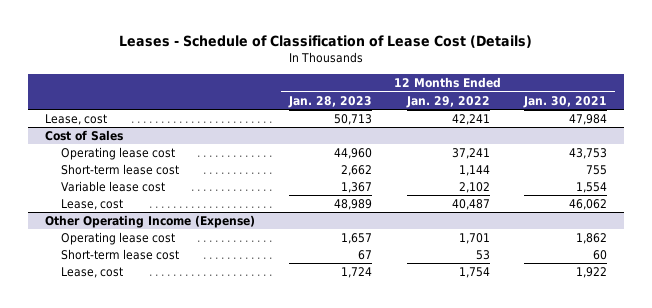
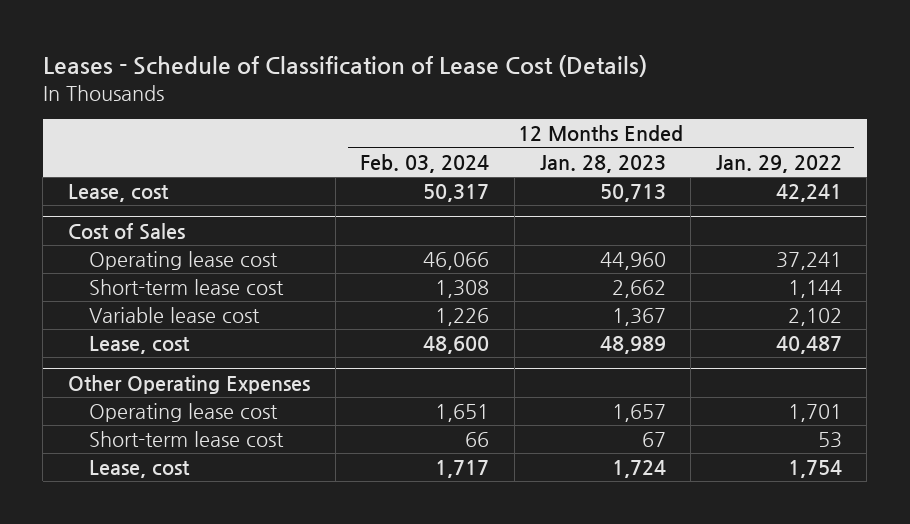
[522,95,607,108] Jan. 30, 2021 -> none
none -> [360,153,490,173] Feb. 03, 2024
[44,215,255,229] Other Operating Income (Expense) -> [68,374,311,394] Other Operating Expenses

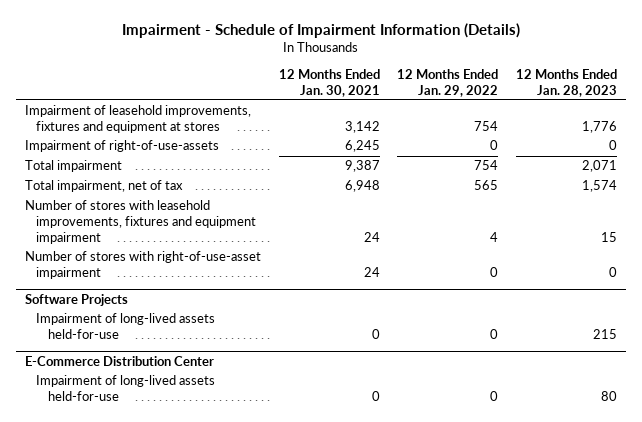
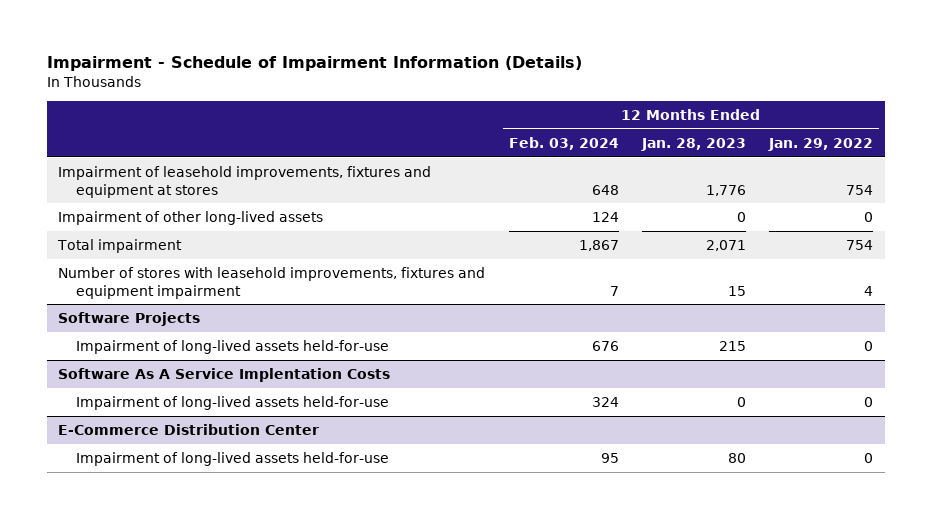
[278,68,380,97] 12 Months Ended Jan. 30, 2021 -> none
none -> [508,136,619,150] Feb. 03, 2024
[24,140,219,153] Impairment of right-of-use-assets -> none
none -> [58,210,324,225] Impairment of other long-lived assets
[24,180,183,193] Total impairment, net of tax -> none
[24,251,261,280] Number of stores with right-of-use-asset impairment -> none
none -> [58,367,391,382] Software As A Service Implentation Costs
none -> [75,395,389,410] Impairment of long-lived assets held-for-use

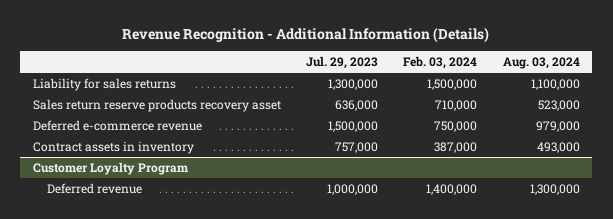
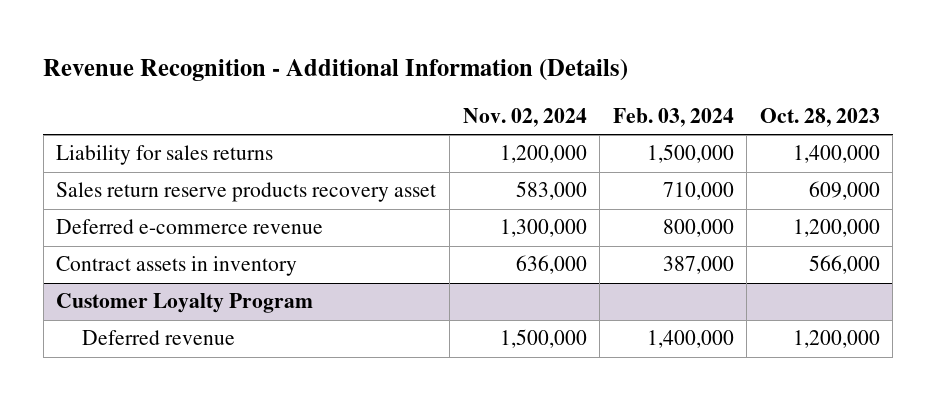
[306,56,379,70] Jul. 29, 2023 -> none
[502,57,580,70] Aug. 03, 2024 -> none
none -> [462,107,587,127] Nov. 02, 2024
none -> [759,107,880,127] Oct. 28, 2023
[434,120,478,132] 750,000 -> [662,219,734,238] 800,000

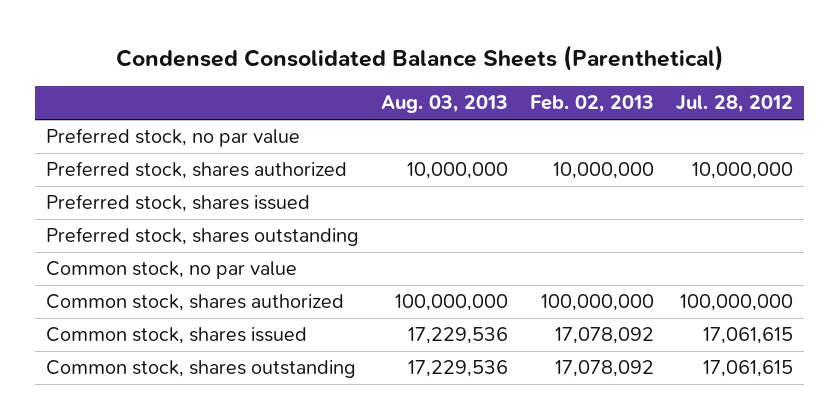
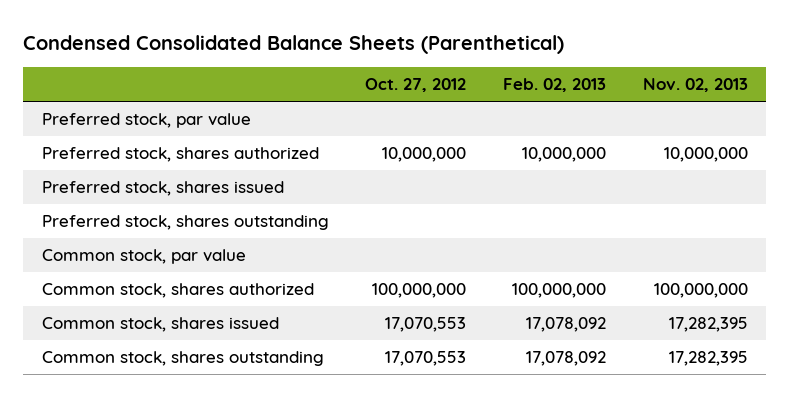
[381,95,509,114] Aug. 03, 2013 -> none
[676,95,794,114] Jul. 28, 2012 -> none
none -> [365,78,467,93] Oct. 27, 2012
none -> [642,78,748,93] Nov. 02, 2013
[46,128,301,148] Preferred stock, no par value -> [41,113,251,129] Preferred stock, par value
[46,261,298,280] Common stock, no par value -> [41,249,246,265] Common stock, par value

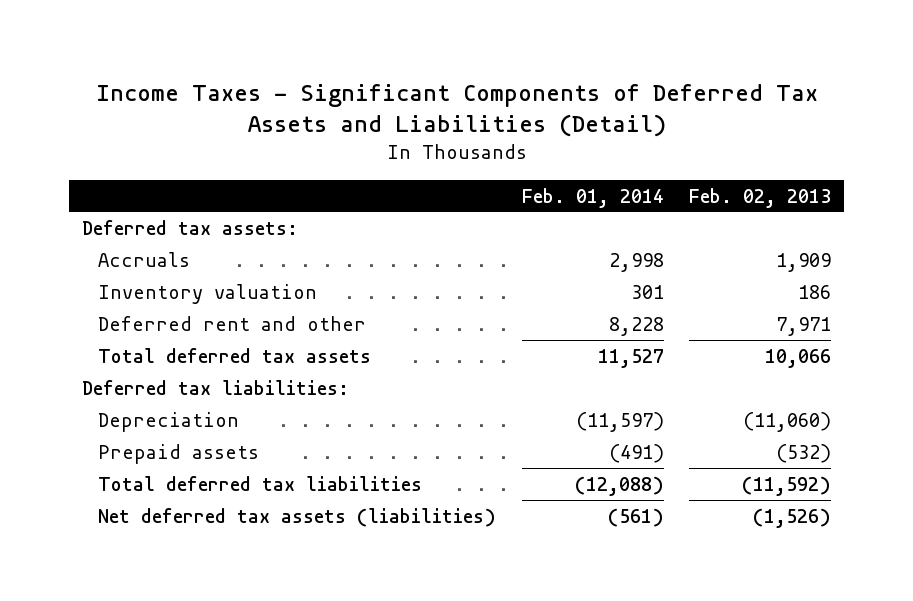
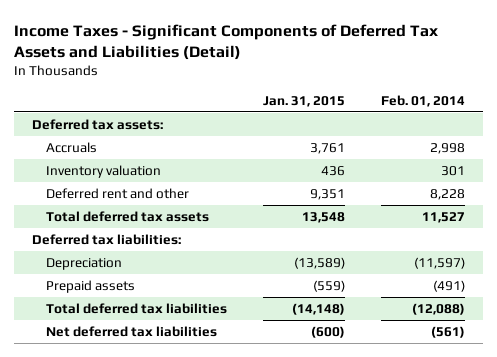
[689,187,832,208] Feb. 02, 2013 -> none
none -> [263,95,346,107] Jan. 31, 2015
[97,507,496,527] Net deferred tax assets (liabilities) -> [46,325,218,337] Net deferred tax liabilities

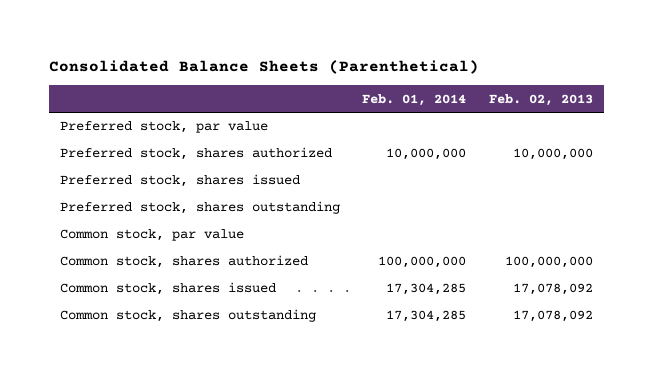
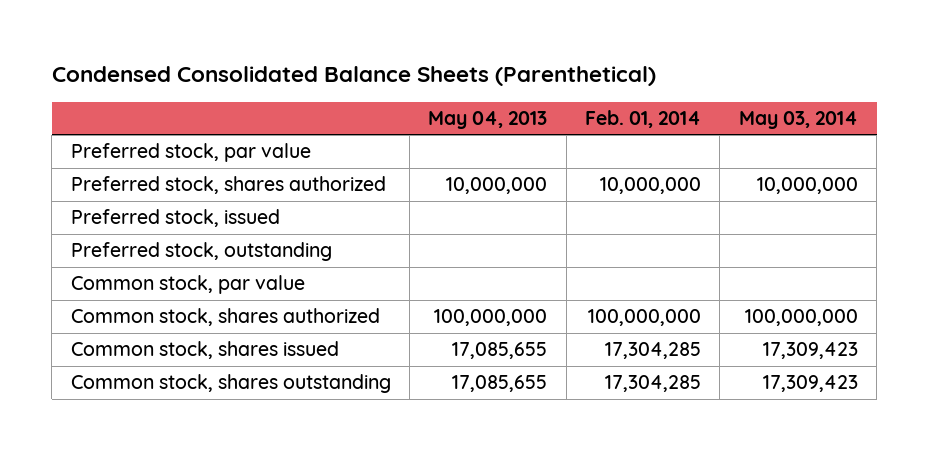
[49,60,480,75] Consolidated Balance Sheets (Parenthetical) -> [51,66,656,87] Condensed Consolidated Balance Sheets (Parenthetical)
[488,93,593,106] Feb. 02, 2013 -> none
none -> [428,111,548,130] May 04, 2013
none -> [738,111,858,130] May 03, 2014
[60,174,301,188] Preferred stock, shares issued -> [70,209,280,228] Preferred stock, issued
[60,201,341,215] Preferred stock, shares outstanding -> [70,242,332,262] Preferred stock, outstanding

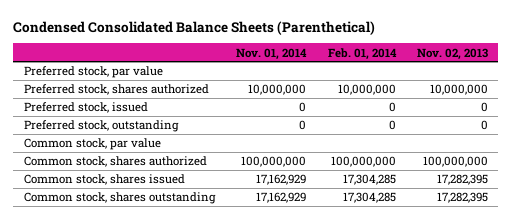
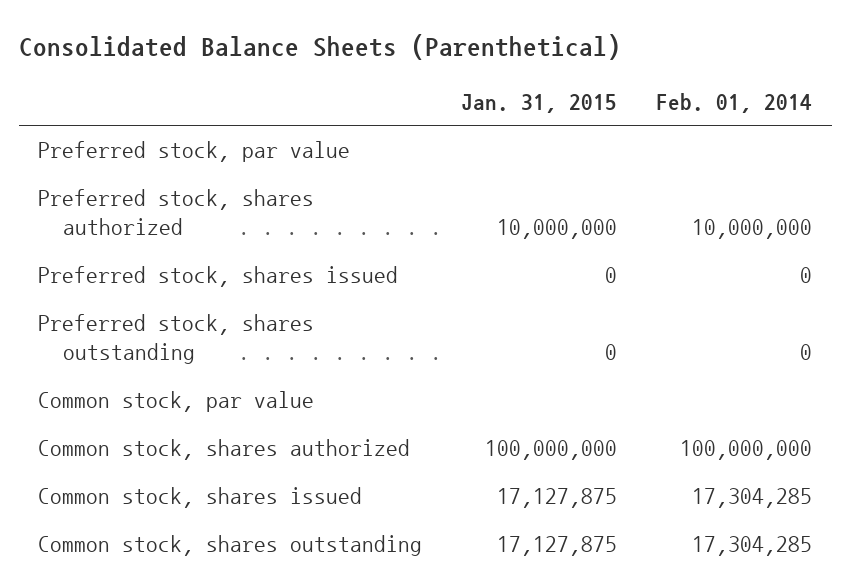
[13,20,376,35] Condensed Consolidated Balance Sheets (Parenthetical) -> [18,33,621,60] Consolidated Balance Sheets (Parenthetical)
[236,47,308,60] Nov. 01, 2014 -> none
[416,47,488,60] Nov. 02, 2013 -> none
none -> [461,93,618,113] Jan. 31, 2015
[24,102,149,114] Preferred stock, issued -> [38,266,399,288] Preferred stock, shares issued
[24,120,180,133] Preferred stock, outstanding -> [38,314,315,365] Preferred stock, shares outstanding

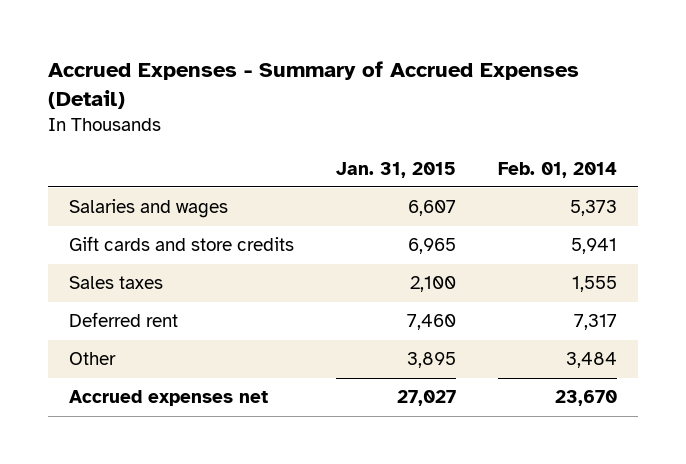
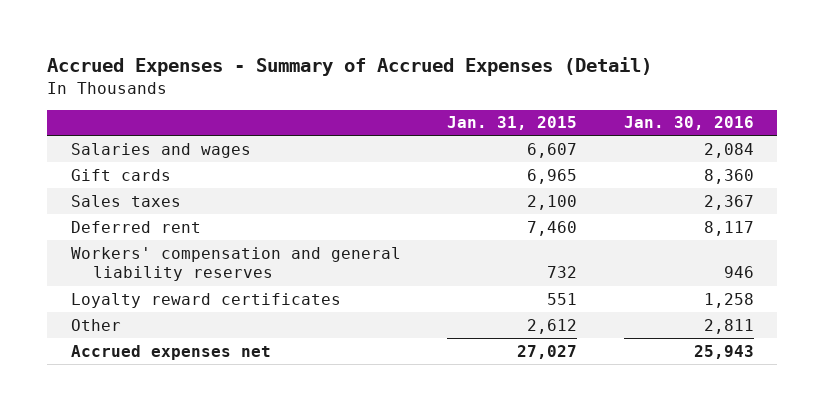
[497,161,617,178] Feb. 01, 2014 -> none
none -> [623,116,754,131] Jan. 30, 2016
[69,236,295,252] Gift cards and store credits -> [70,168,171,181] Gift cards
none -> [70,246,401,282] Workers' compensation and general liability reserves
none -> [70,292,341,308] Loyalty reward certificates
[407,352,457,369] 3,895 -> [527,318,578,334] 2,612

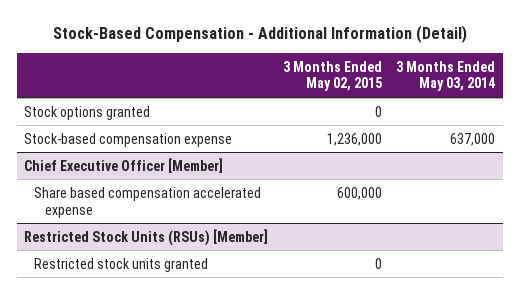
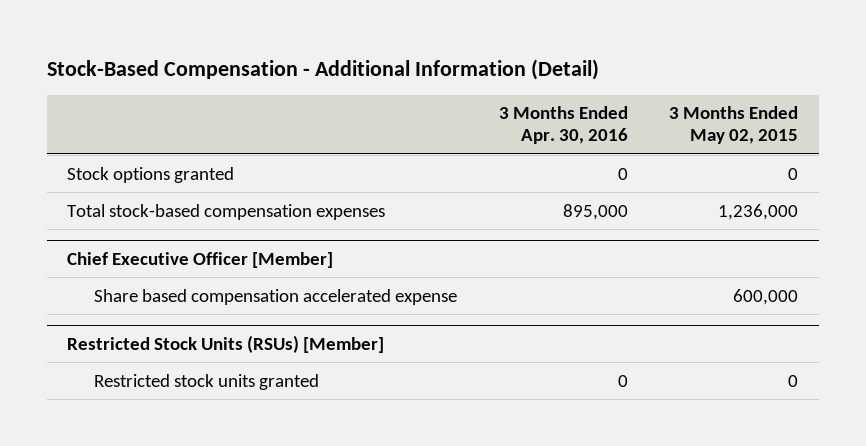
[396,60,496,92] 3 Months Ended May 03, 2014 -> none
none -> [498,106,628,145] 3 Months Ended Apr. 30, 2016
[24,132,233,147] Stock-based compensation expense -> [67,203,386,220] Total stock-based compensation expenses

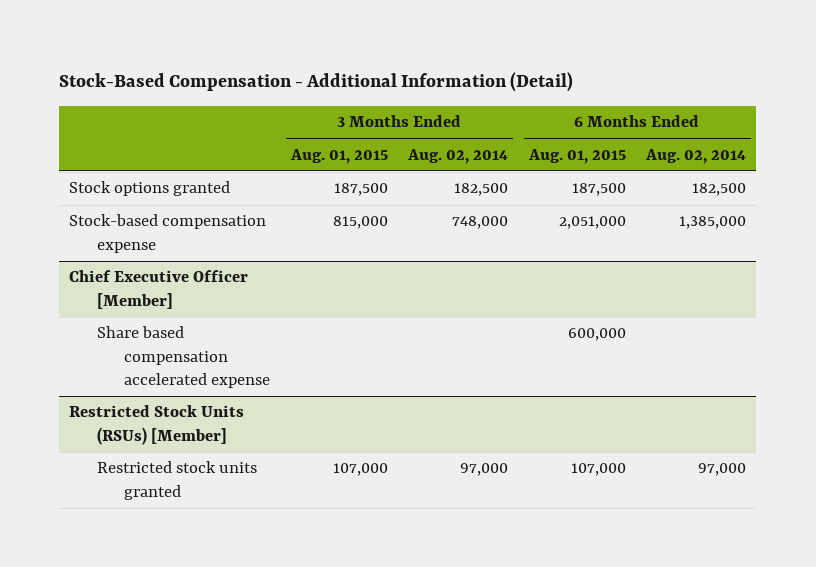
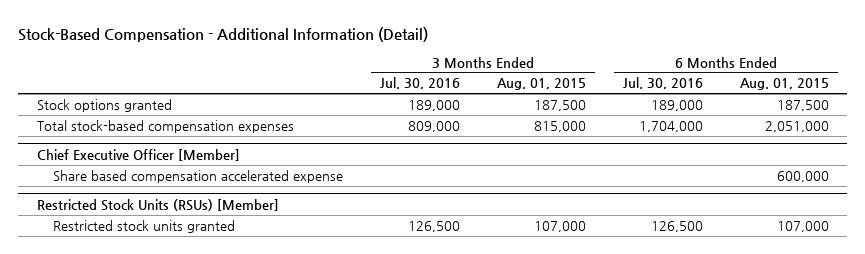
[407,148,509,164] Aug. 02, 2014 -> none
[645,148,747,164] Aug. 02, 2014 -> none
none -> [380,77,461,90] Jul. 30, 2016
none -> [622,77,703,90] Jul. 30, 2016
[69,214,267,253] Stock-based compensation expense -> [36,119,294,133] Total stock-based compensation expenses

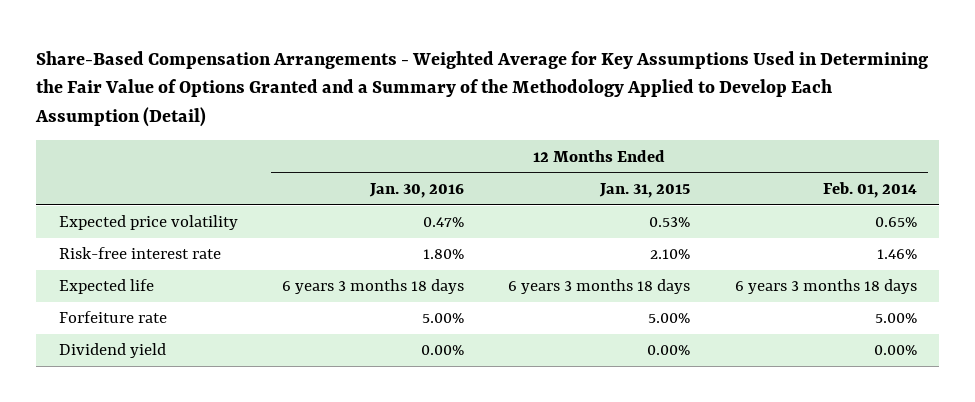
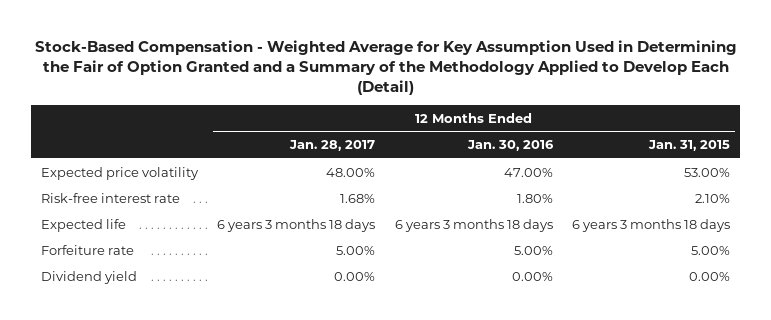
[35,50,929,127] Share-Based Compensation Arrangements - Weighted Average for Key Assumptions Used in Determining the Fair Value of Options Granted and a Summary of the Methodology Applied to Develop Each Assumption (Detail) -> [34,39,737,95] Stock-Based Compensation - Weighted Average for Key Assumption Used in Determining the Fair of Option Granted and a Summary of the Methodology Applied to Develop Each (Detail)
[822,181,917,198] Feb. 01, 2014 -> none
none -> [289,140,376,152] Jan. 28, 2017
[422,217,464,228] 0.47% -> [503,167,553,177] 47.00%
[649,217,691,228] 0.53% -> [684,167,731,177] 53.00%

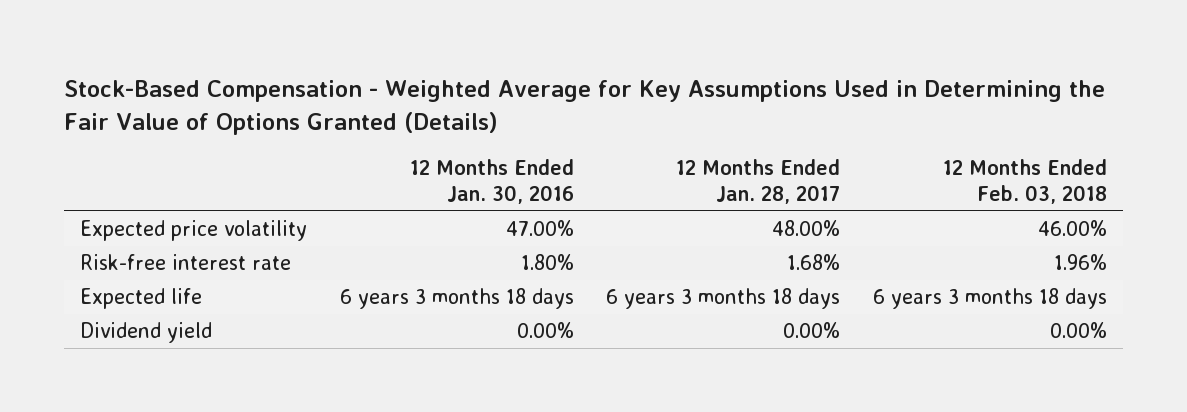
[34,39,737,95] Stock-Based Compensation - Weighted Average for Key Assumption Used in Determining the Fair of Option Granted and a Summary of the Methodology Applied to Develop Each (Detail) -> [63,79,1105,135] Stock-Based Compensation - Weighted Average for Key Assumptions Used in Determining the Fair Value of Options Granted (Details)
[648,140,731,152] Jan. 31, 2015 -> none
none -> [942,159,1107,204] 12 Months Ended Feb. 03, 2018
[41,244,135,255] Forfeiture rate -> none

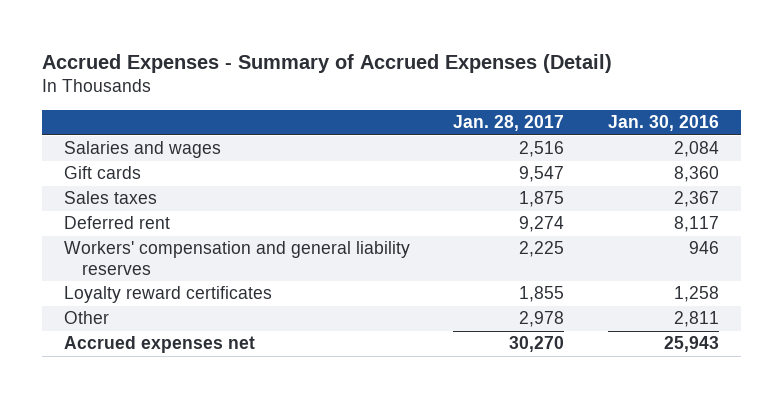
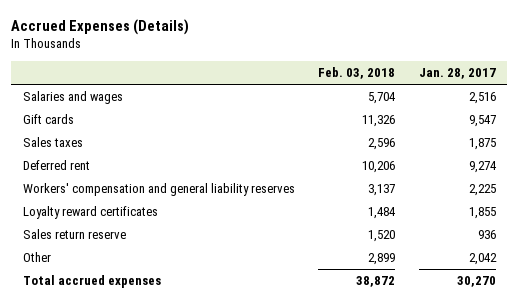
[41,53,612,73] Accrued Expenses - Summary of Accrued Expenses (Detail) -> [11,19,190,36] Accrued Expenses (Details)
[607,115,719,132] Jan. 30, 2016 -> none
none -> [318,67,396,80] Feb. 03, 2018
none -> [22,229,126,240] Sales return reserve
[519,311,565,328] 2,978 -> [468,253,497,266] 2,042
[63,336,255,354] Accrued expenses net -> [22,275,161,289] Total accrued expenses

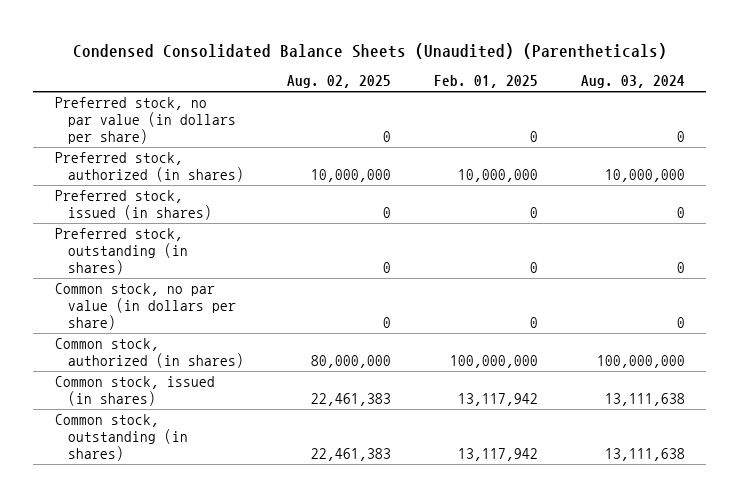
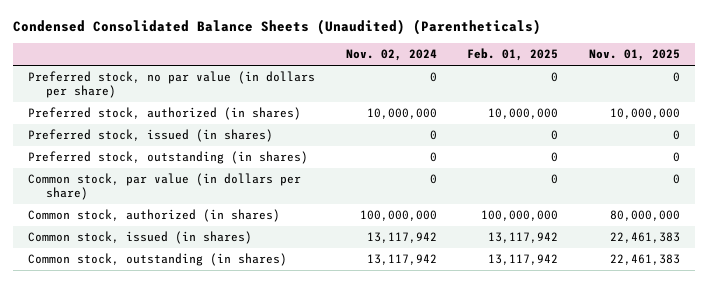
[286,75,391,89] Aug. 02, 2025 -> none
[580,75,685,89] Aug. 03, 2024 -> none
none -> [345,49,437,62] Nov. 02, 2024
none -> [588,49,680,62] Nov. 01, 2025
[54,283,236,331] Common stock, no par value (in dollars per share) -> [28,173,302,201] Common stock, par value (in dollars per share)

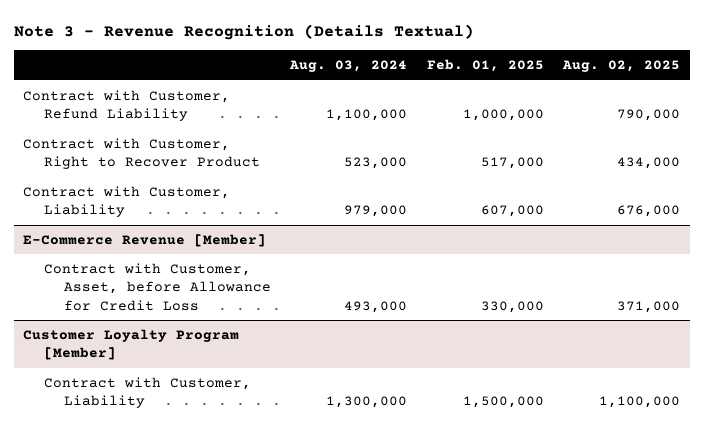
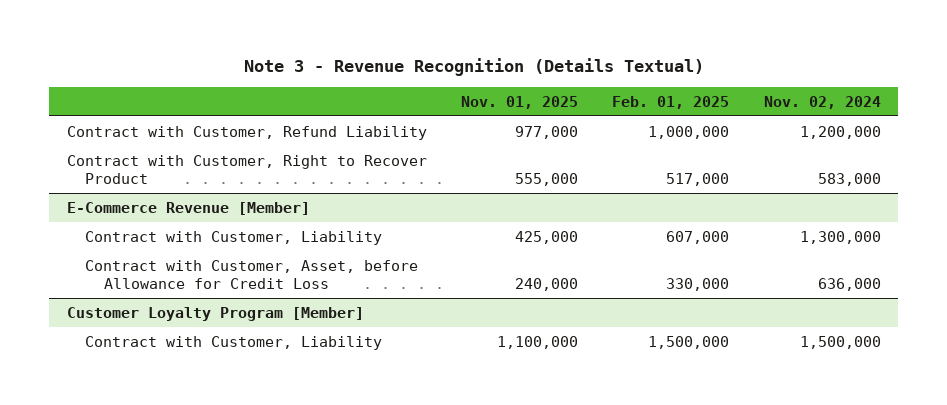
[289,60,408,73] Aug. 03, 2024 -> none
[561,60,680,73] Aug. 02, 2025 -> none
none -> [460,95,578,109] Nov. 01, 2025
none -> [763,95,881,109] Nov. 02, 2024
[23,185,231,218] Contract with Customer, Liability -> none
none -> [85,230,383,245] Contract with Customer, Liability

